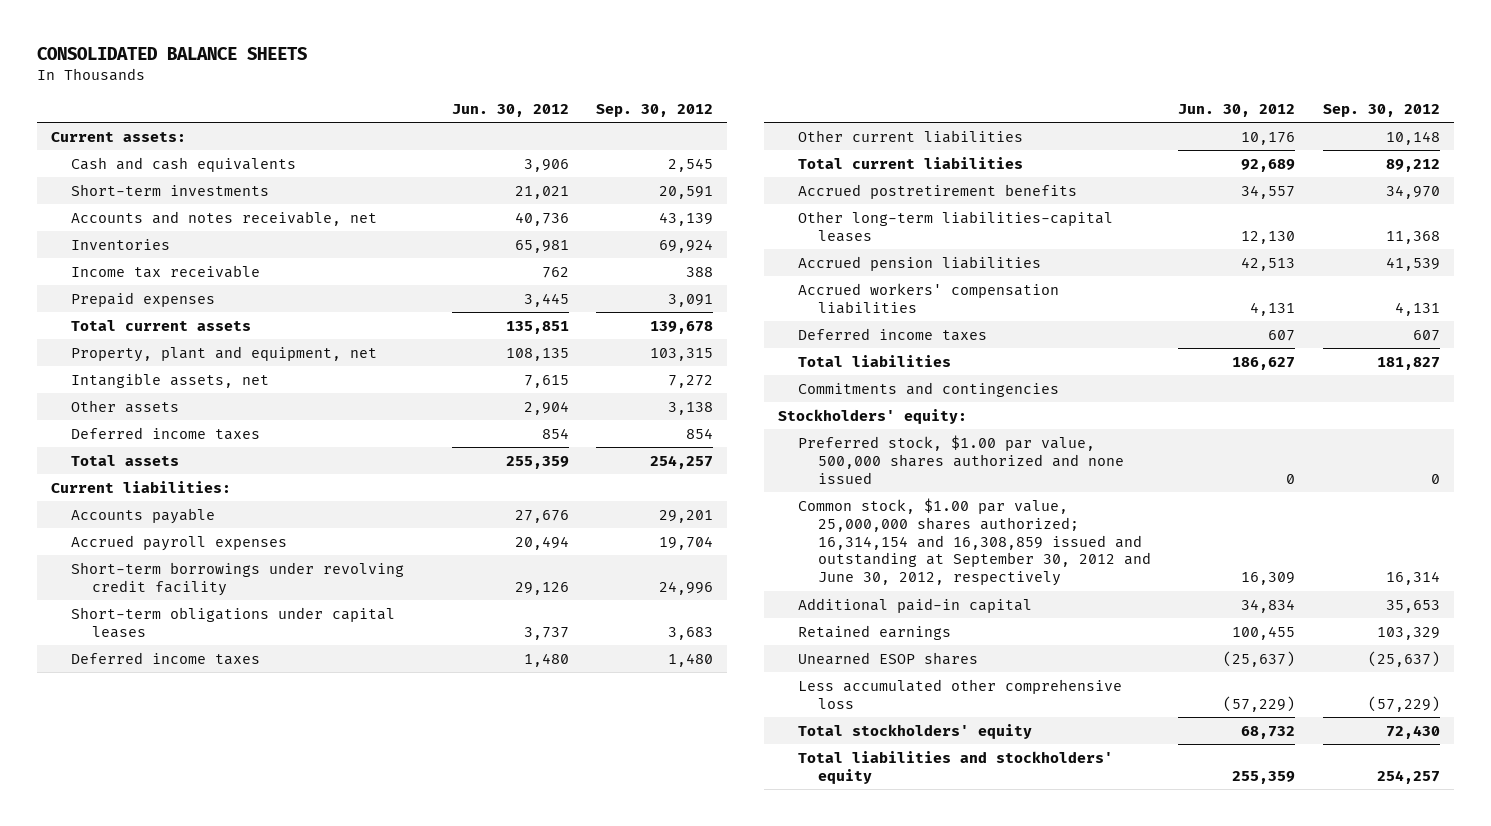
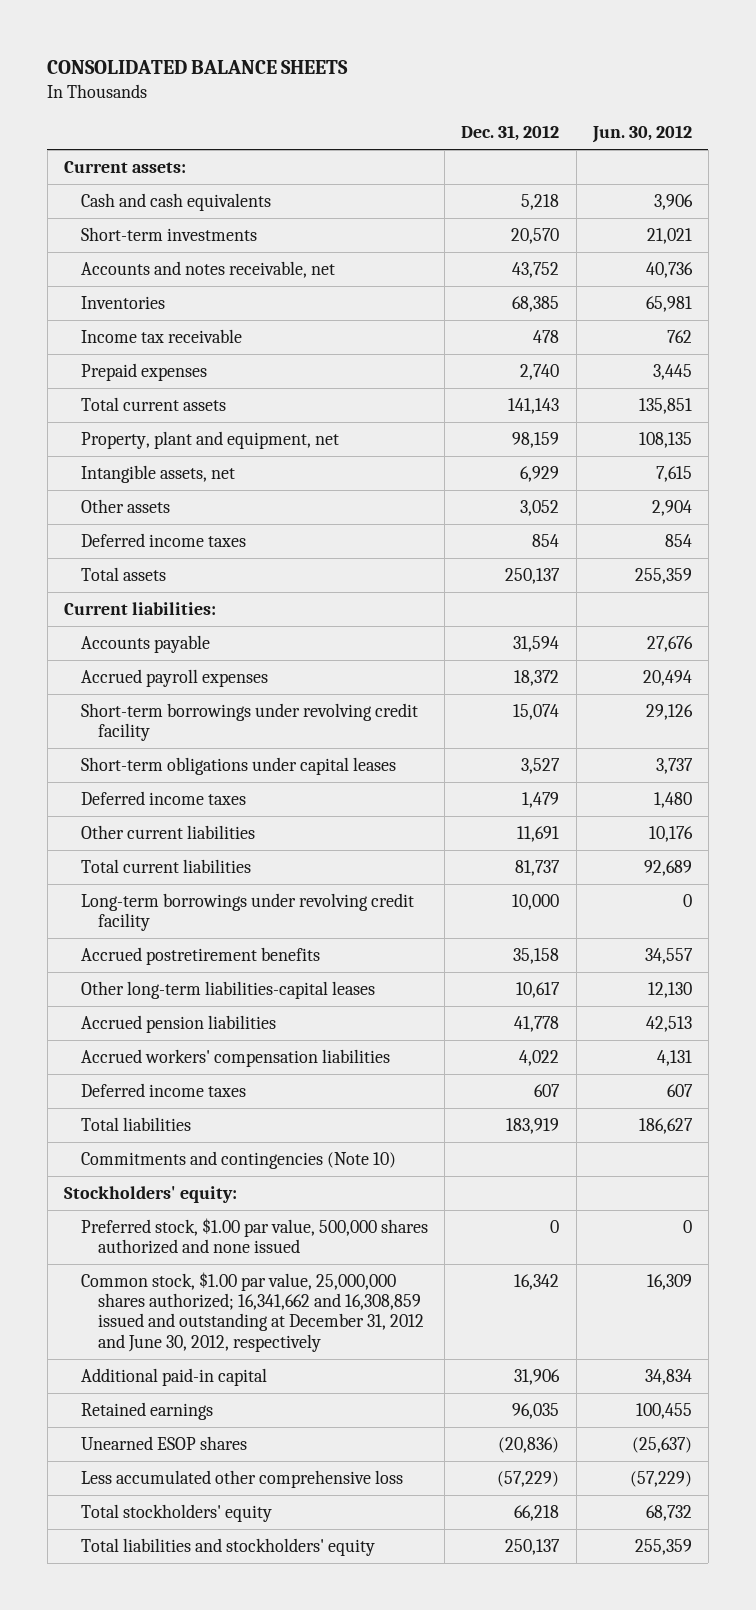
[596,103,714,117] Sep. 30, 2012 -> none
none -> [461,124,560,141] Dec. 31, 2012
none -> [81,892,415,932] Long-term borrowings under revolving credit facility
[797,381,1059,397] Commitments and contingencies -> [81,1150,397,1169] Commitments and contingencies (Note 10)
[797,497,1152,587] Common stock, $1.00 par value, 25,000,000 shares authorized; 16,314,154 and 16,308,859 issued and outstanding at September 30, 2012 and June 30, 2012, respectively -> [81,1271,425,1352] Common stock, $1.00 par value, 25,000,000 shares authorized; 16,341,662 and 16,308,859 issued and outstanding at December 31, 2012 and June 30, 2012, respectively

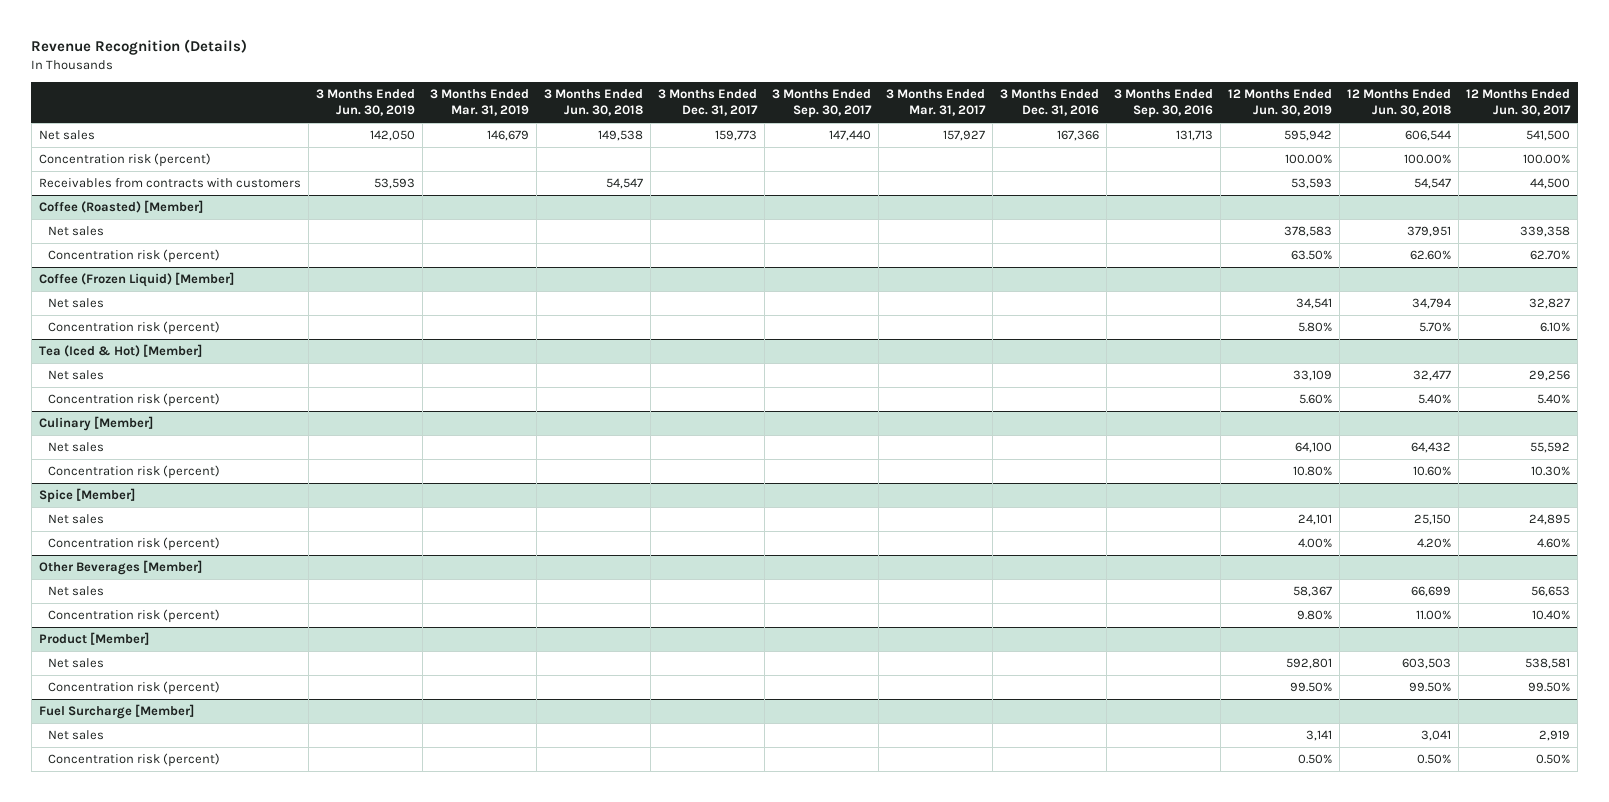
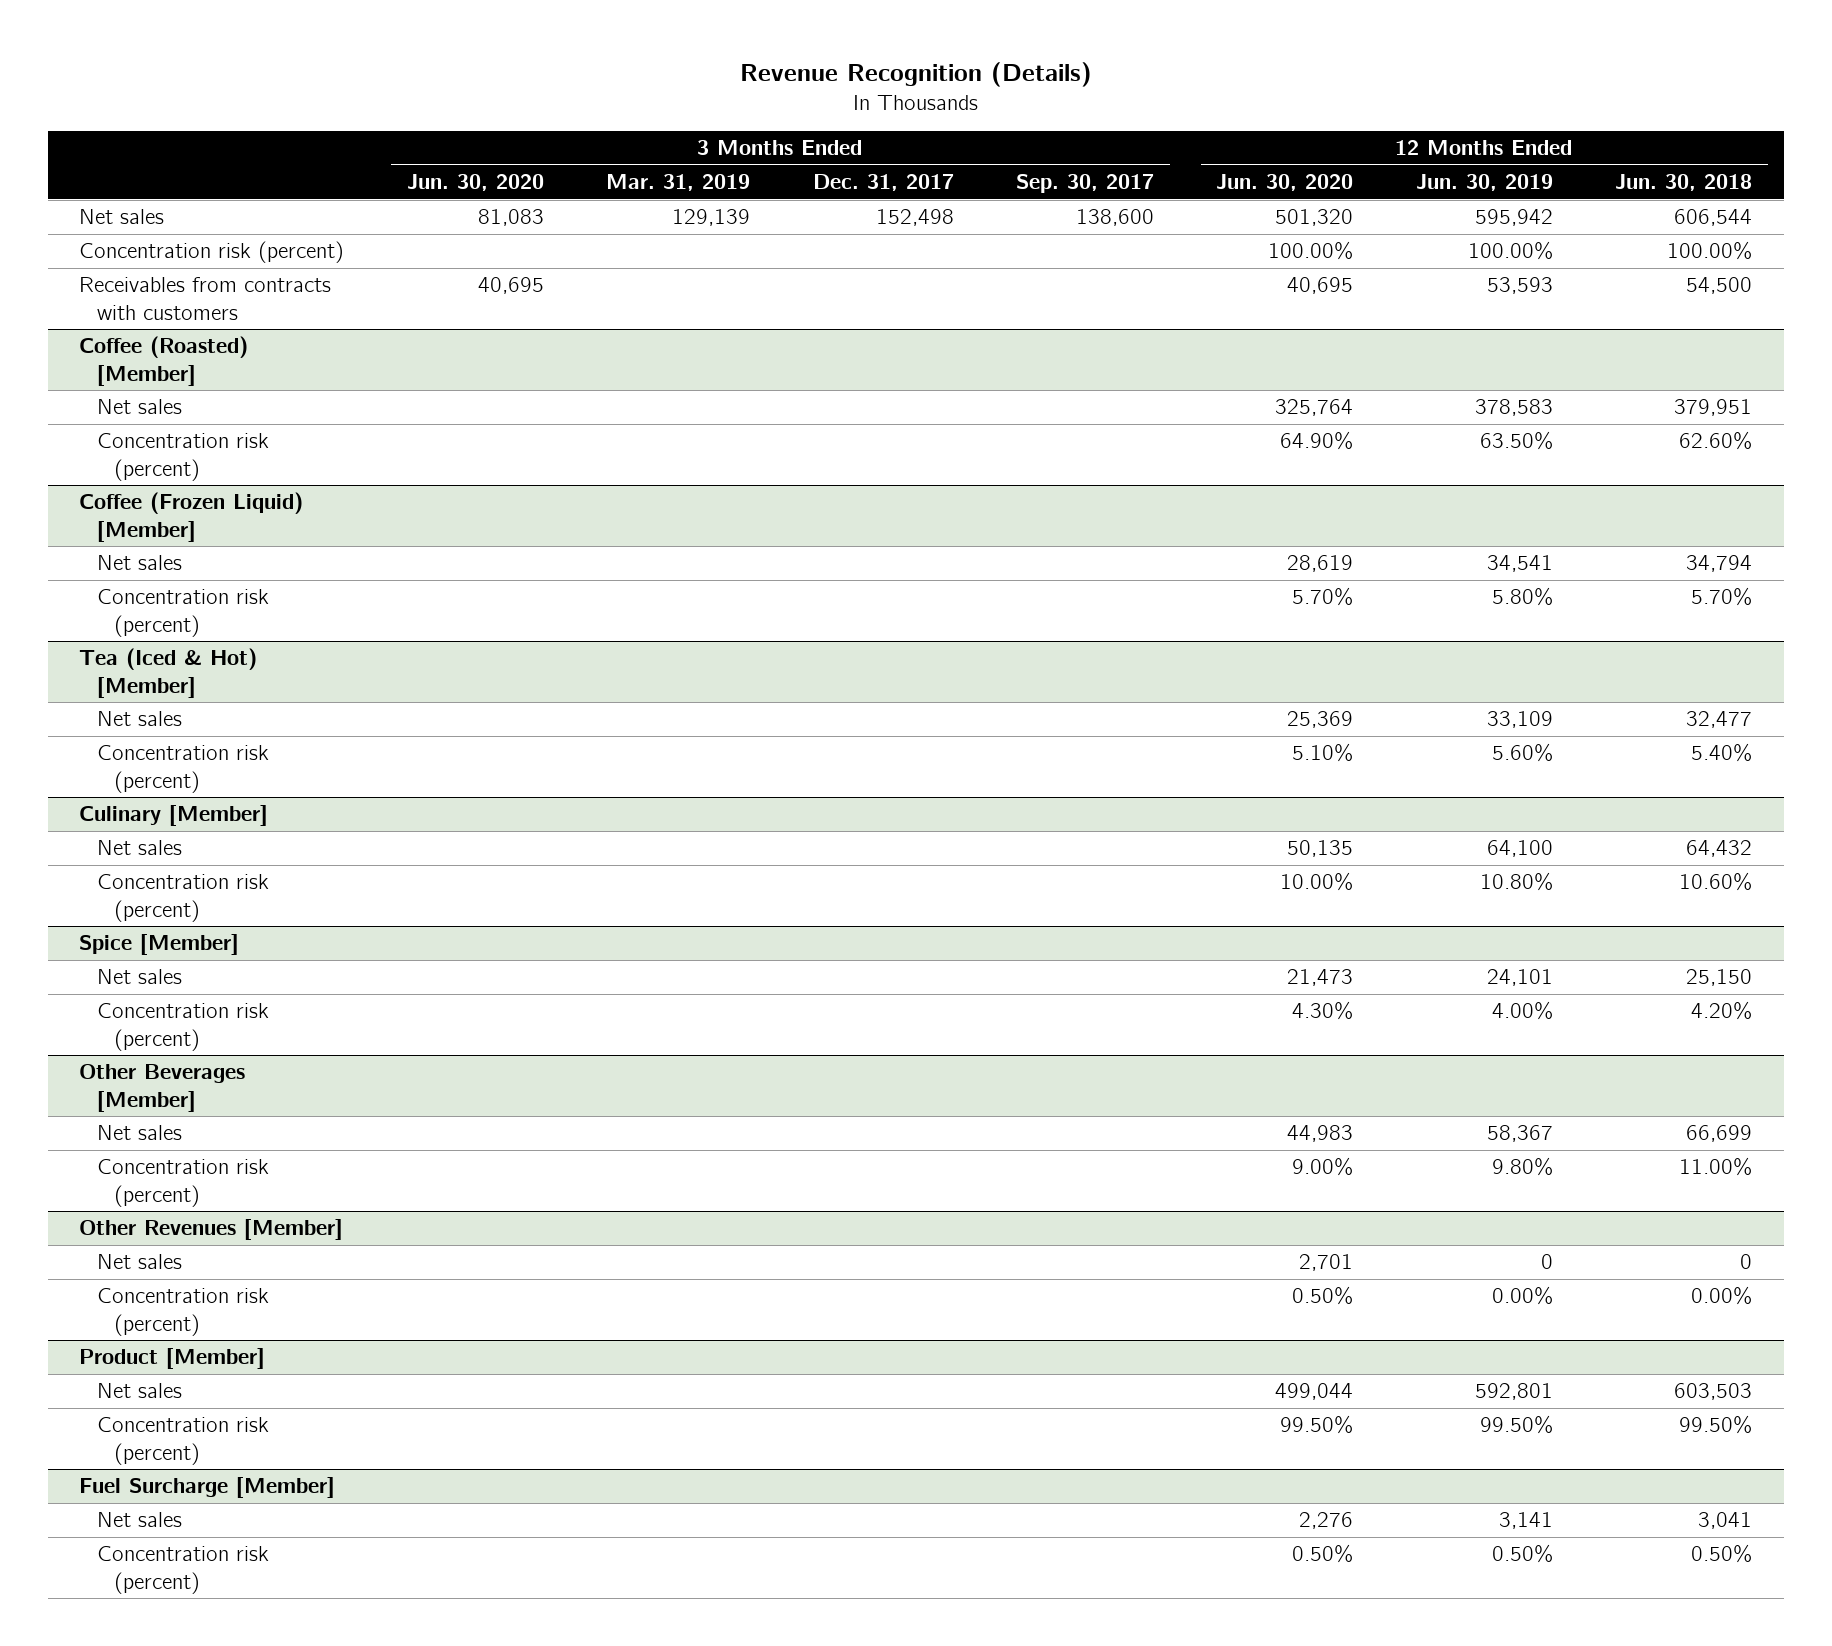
[315,88,415,117] 3 Months Ended Jun. 30, 2019 -> none
[543,88,643,117] 3 Months Ended Jun. 30, 2018 -> none
[886,88,987,117] 3 Months Ended Mar. 31, 2017 -> none
[1000,88,1100,117] 3 Months Ended Dec. 31, 2016 -> none
[1114,88,1214,119] 3 Months Ended Sep. 30, 2016 -> none
[1466,88,1572,117] 12 Months Ended Jun. 30, 2017 -> none
none -> [406,174,544,192] Jun. 30, 2020
none -> [1216,174,1354,192] Jun. 30, 2020
[486,130,529,142] 146,679 -> [672,209,751,227] 129,139
[714,130,757,142] 159,773 -> [875,209,954,227] 152,498
[829,130,872,142] 147,440 -> [1076,209,1155,227] 138,600
[1414,178,1452,190] 54,547 -> [1686,277,1753,295] 54,500
none -> [79,1219,344,1241] Other Revenues [Member]
none -> [96,1254,182,1270] Net sales
none -> [96,1288,269,1336] Concentration risk (percent)

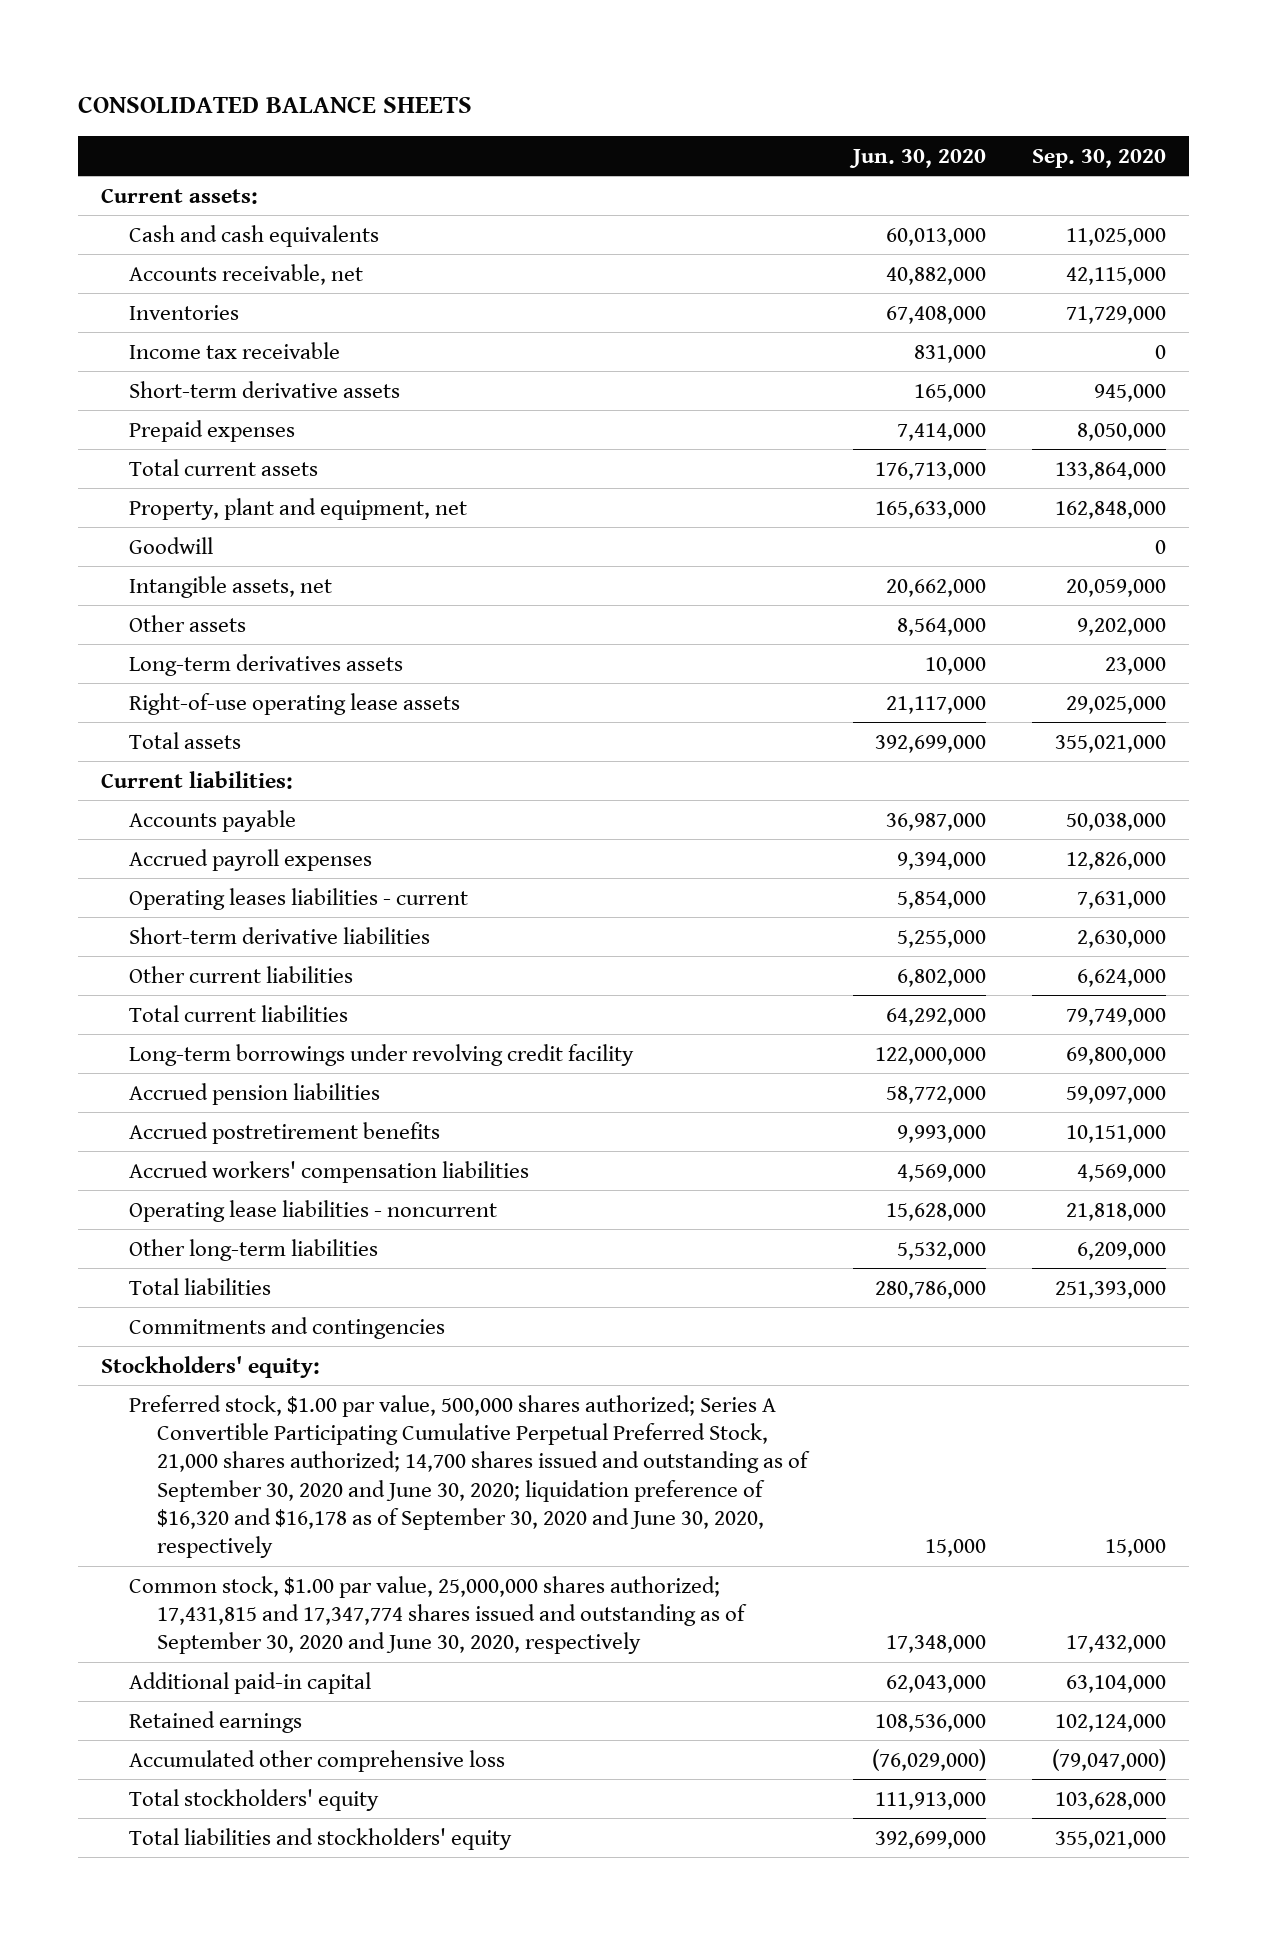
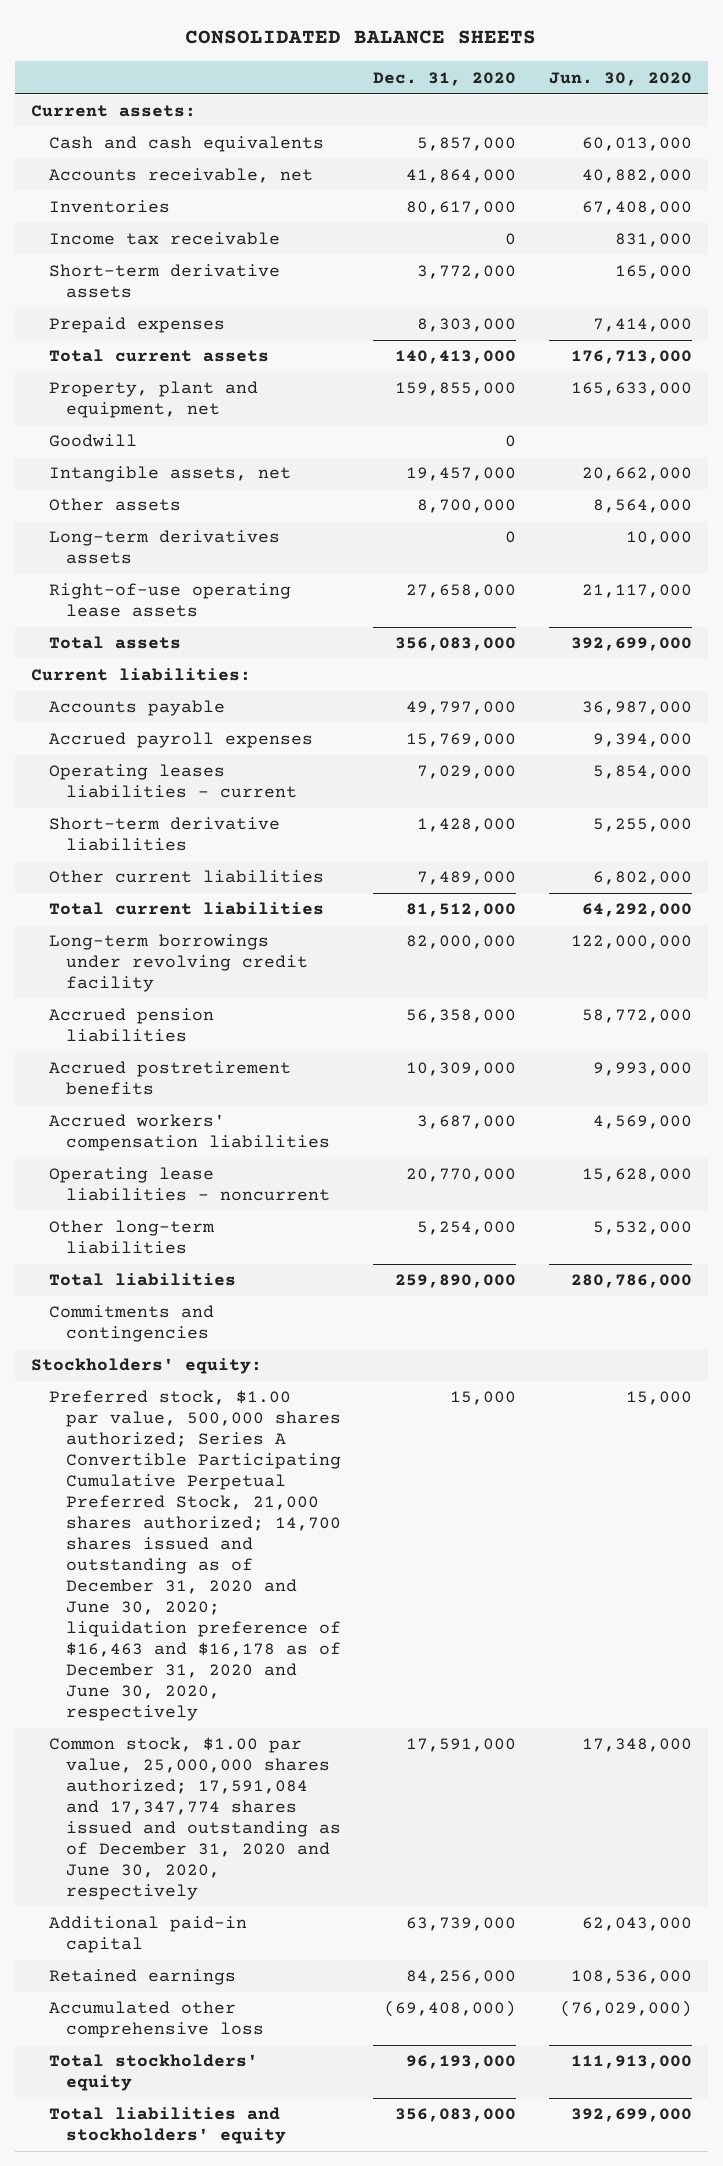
[1031,148,1166,168] Sep. 30, 2020 -> none
none -> [373,71,517,86] Dec. 31, 2020
[128,1394,810,1559] Preferred stock, $1.00 par value, 500,000 shares authorized; Series A Convertible Participating Cumulative Perpetual Preferred Stock, 21,000 shares authorized; 14,700 shares issued and outstanding as of September 30, 2020 and June 30, 2020; liquidation preference of $16,320 and $16,178 as of September 30, 2020 and June 30, 2020, respectively -> [48,1390,342,1722] Preferred stock, $1.00 par value, 500,000 shares authorized; Series A Convertible Participating Cumulative Perpetual Preferred Stock, 21,000 shares authorized; 14,700 shares issued and outstanding as of December 31, 2020 and June 30, 2020; liquidation preference of $16,463 and $16,178 as of December 31, 2020 and June 30, 2020, respectively
[128,1575,747,1655] Common stock, $1.00 par value, 25,000,000 shares authorized; 17,431,815 and 17,347,774 shares issued and outstanding as of September 30, 2020 and June 30, 2020, respectively -> [48,1737,342,1901] Common stock, $1.00 par value, 25,000,000 shares authorized; 17,591,084 and 17,347,774 shares issued and outstanding as of December 31, 2020 and June 30, 2020, respectively

